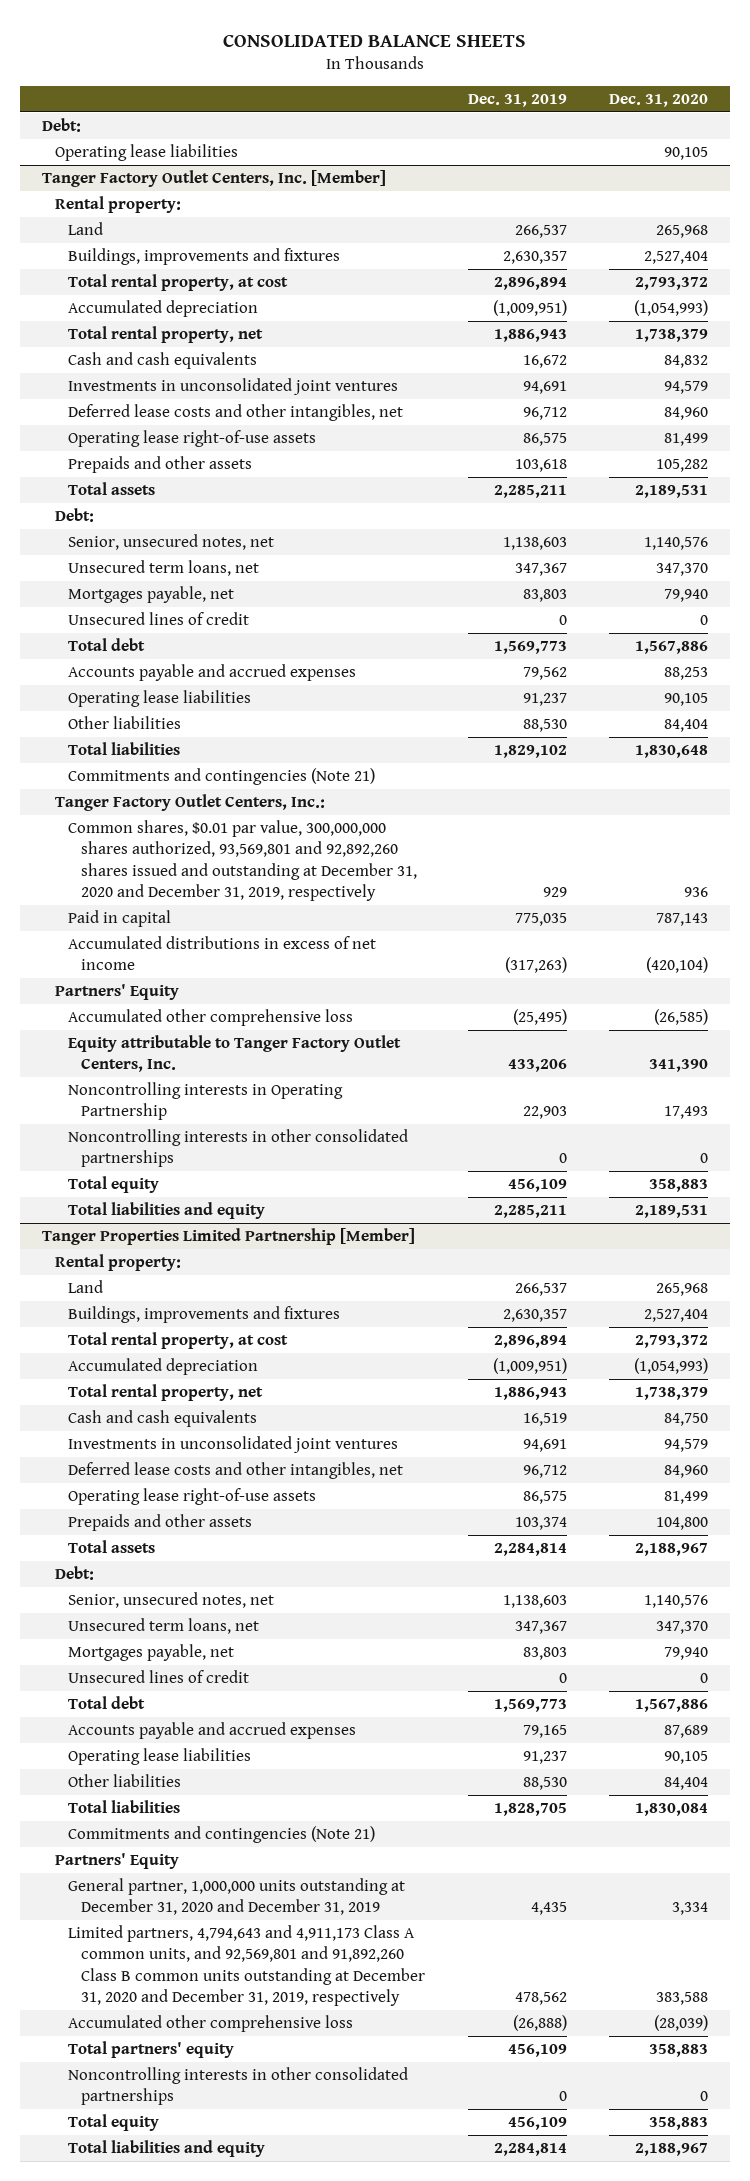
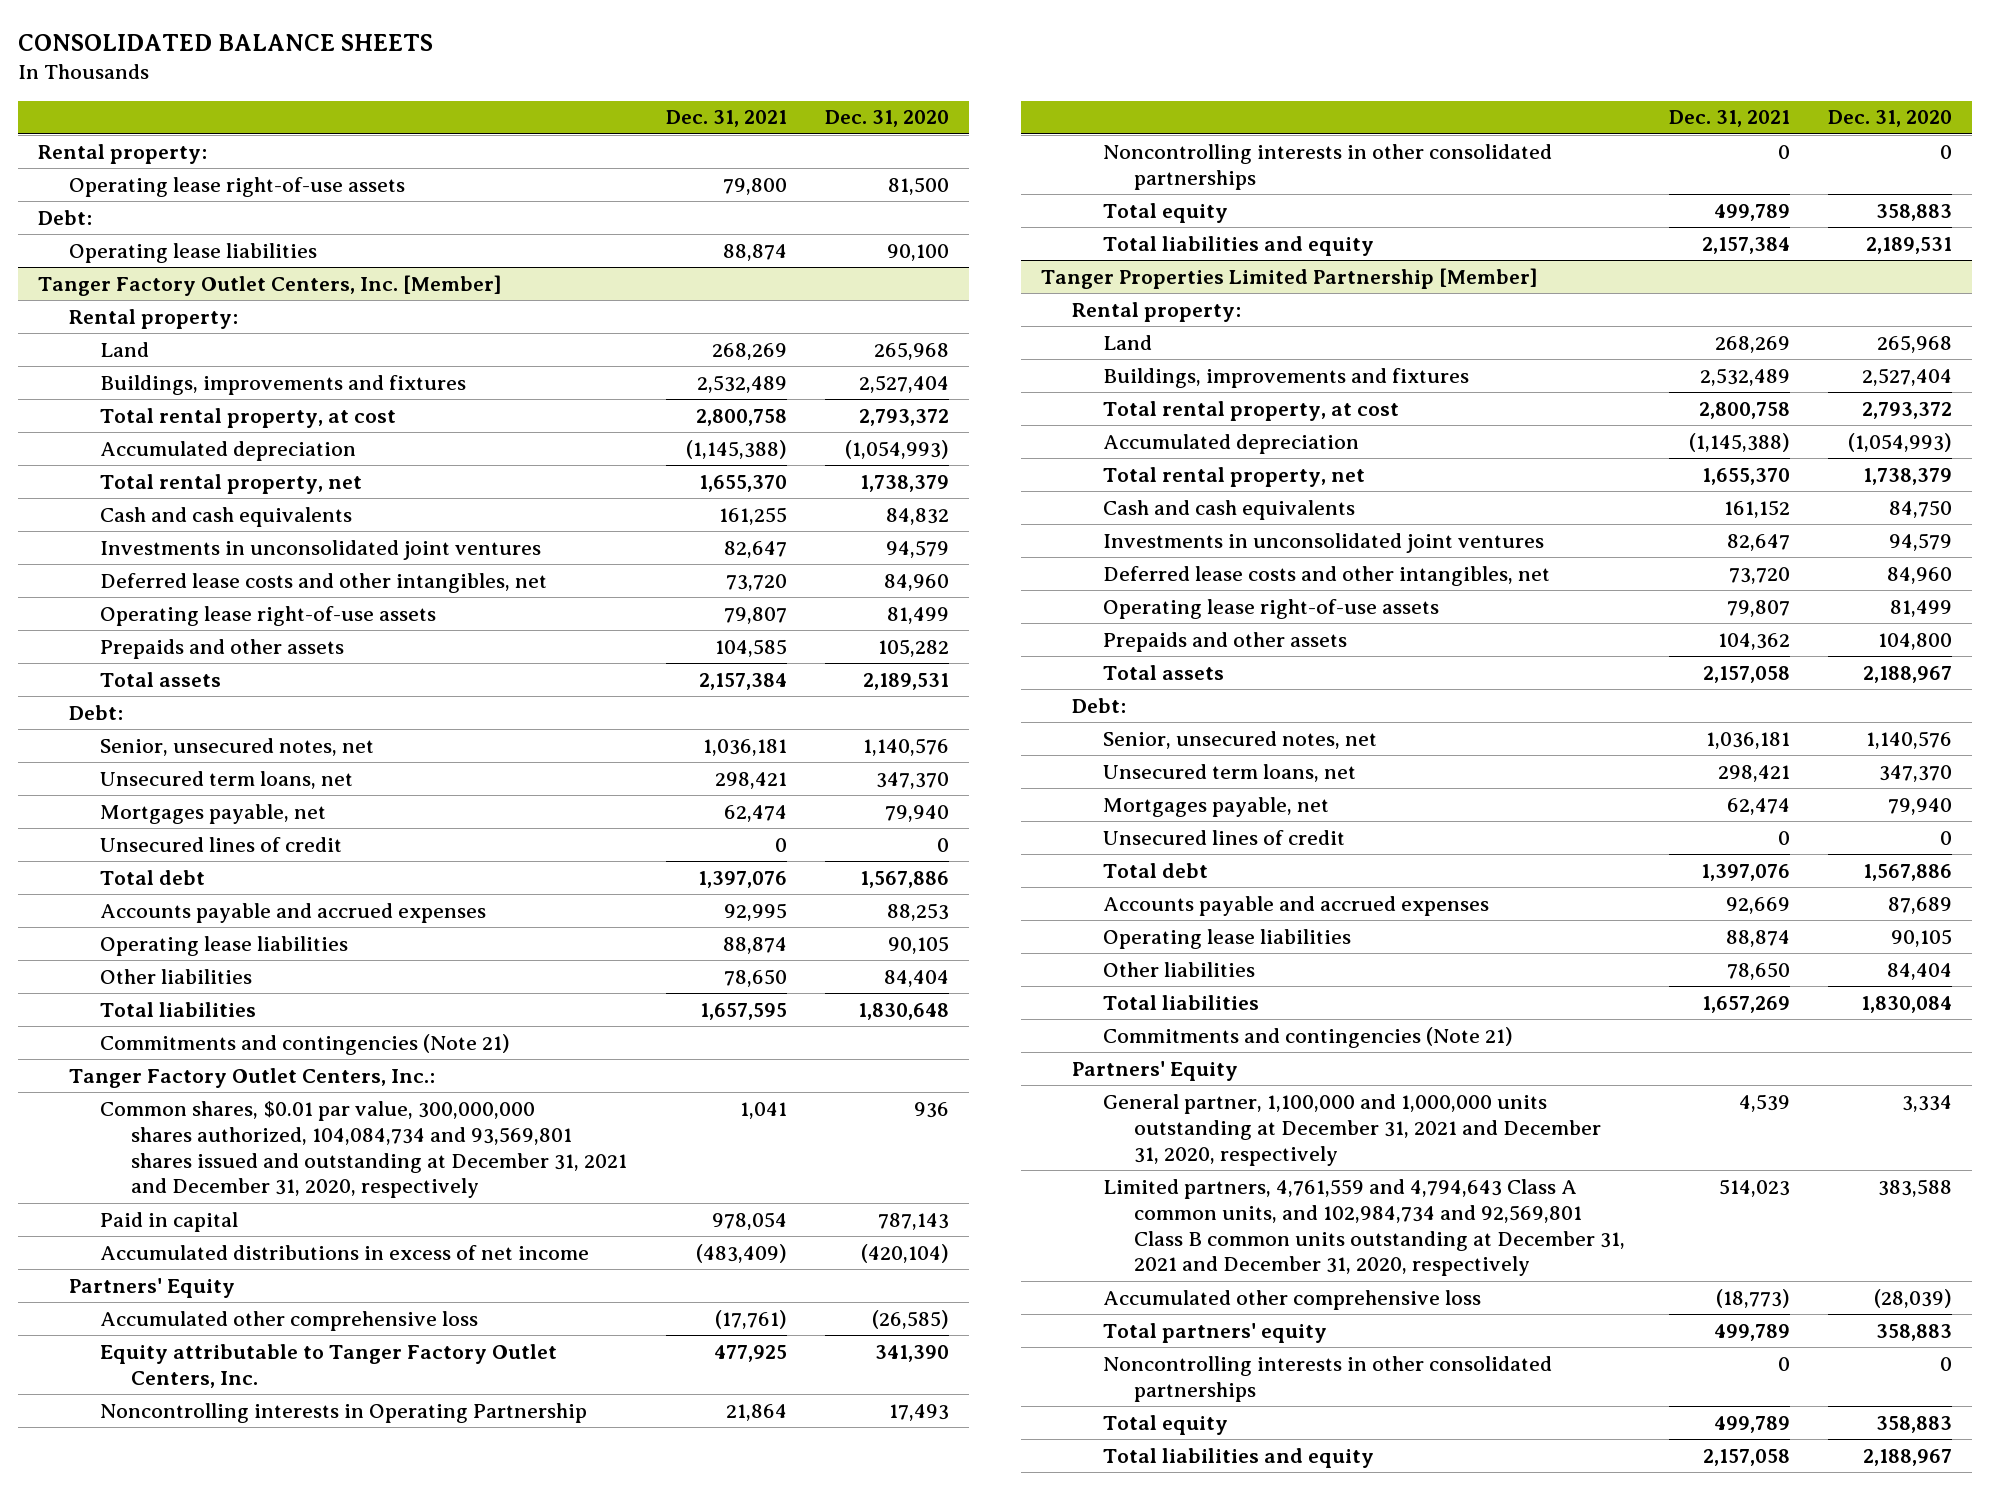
[467,94,567,108] Dec. 31, 2019 -> none
none -> [665,110,787,128] Dec. 31, 2021
none -> [37,143,207,164] Rental property:
none -> [68,176,405,197] Operating lease right-of-use assets
[664,147,709,161] 90,105 -> [887,243,950,261] 90,100
[67,820,417,902] Common shares, $0.01 par value, 300,000,000 shares authorized, 93,569,801 and 92,892,260 shares issued and outstanding at December 31, 2020 and December 31, 2019, respectively -> [100,1100,628,1199] Common shares, $0.01 par value, 300,000,000 shares authorized, 104,084,734 and 93,569,801 shares issued and outstanding at December 31, 2021 and December 31, 2020, respectively
[67,1878,405,1916] General partner, 1,000,000 units outstanding at December 31, 2020 and December 31, 2019 -> [1103,1093,1602,1166] General partner, 1,100,000 and 1,000,000 units outstanding at December 31, 2021 and December 31, 2020, respectively
[67,1925,425,2007] Limited partners, 4,794,643 and 4,911,173 Class A common units, and 92,569,801 and 91,892,260 Class B common units outstanding at December 31, 2020 and December 31, 2019, respectively -> [1103,1178,1626,1277] Limited partners, 4,761,559 and 4,794,643 Class A common units, and 102,984,734 and 92,569,801 Class B common units outstanding at December 31, 2021 and December 31, 2020, respectively

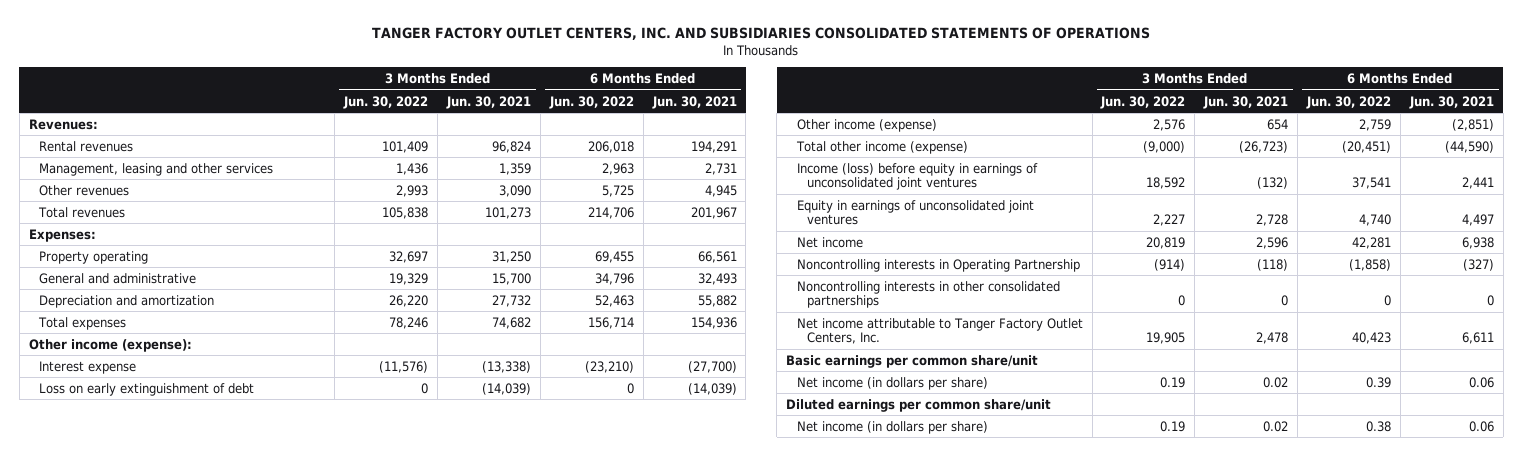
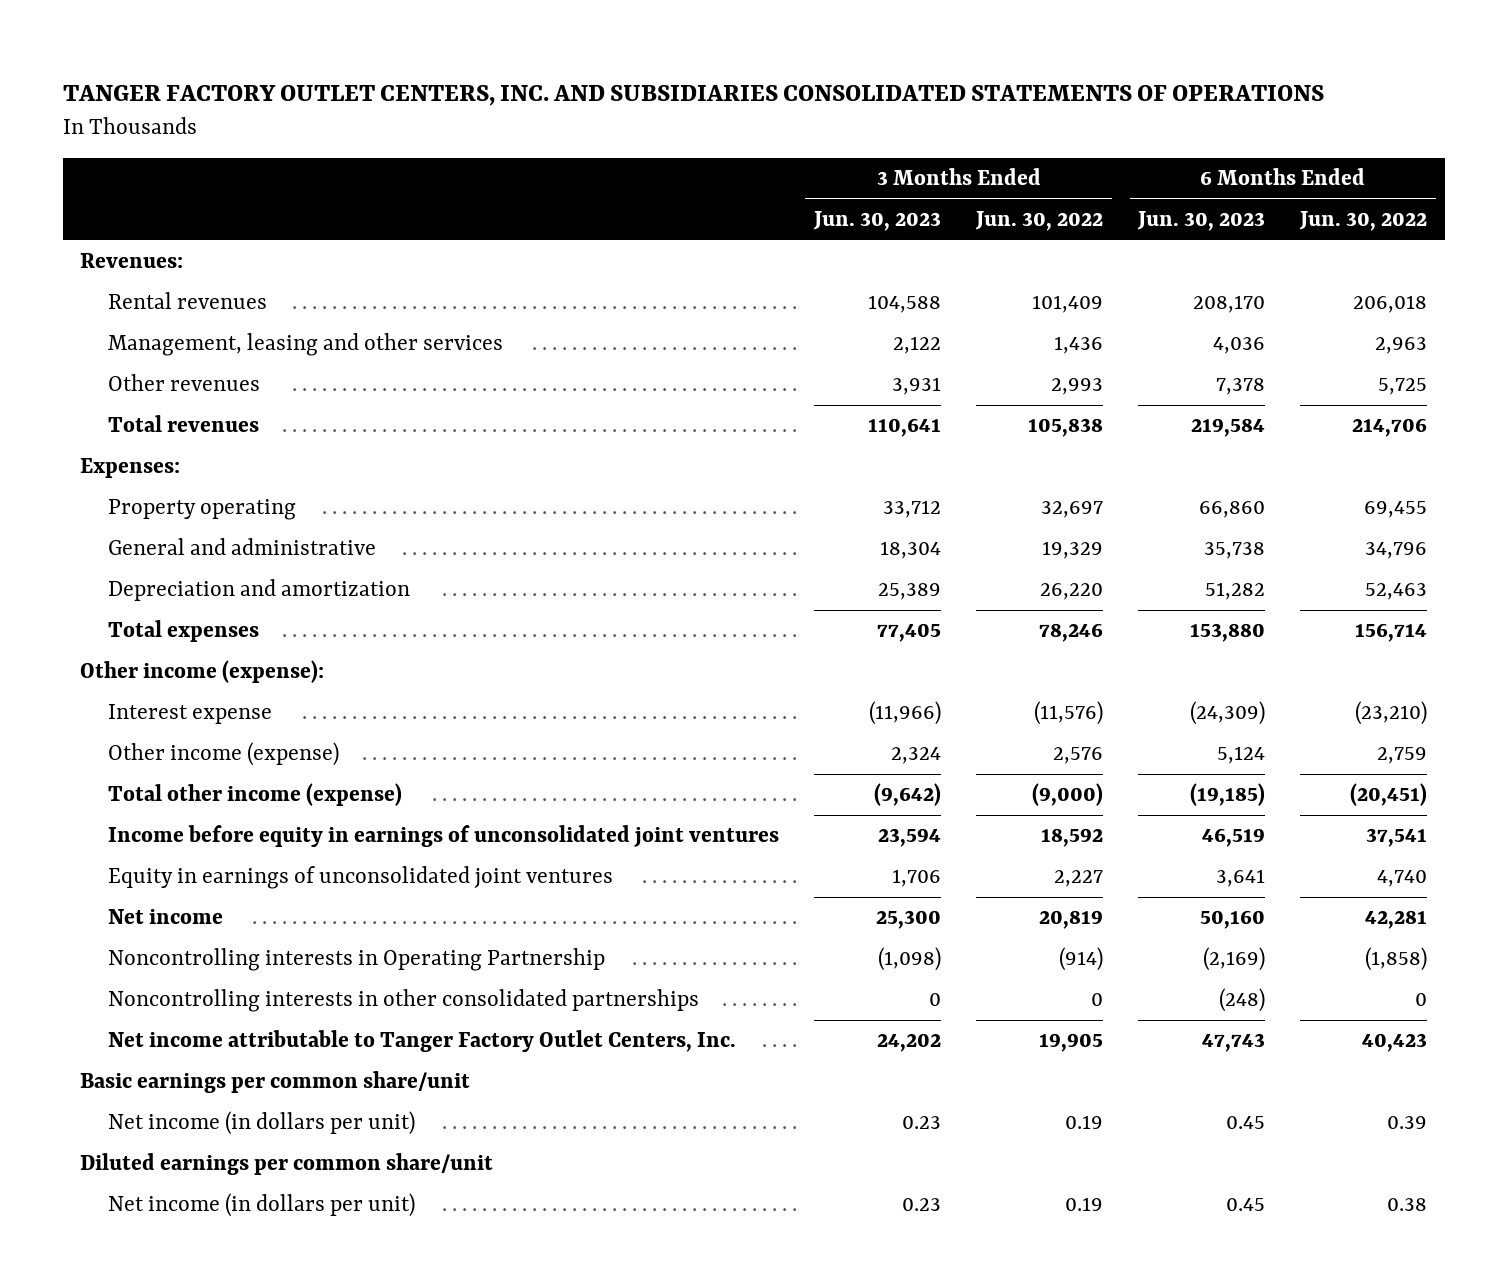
[445,95,531,109] Jun. 30, 2021 -> none
[651,95,737,109] Jun. 30, 2021 -> none
none -> [813,211,942,232] Jun. 30, 2023
none -> [1137,211,1266,232] Jun. 30, 2023
[39,382,255,396] Loss on early extinguishment of debt -> none
[796,162,1038,191] Income (loss) before equity in earnings of unconsolidated joint ventures -> [108,825,780,848] Income before equity in earnings of unconsolidated joint ventures
[796,376,988,390] Net income (in dollars per share) -> [108,1111,416,1136] Net income (in dollars per unit)
[796,420,988,434] Net income (in dollars per share) -> [108,1193,416,1218] Net income (in dollars per unit)

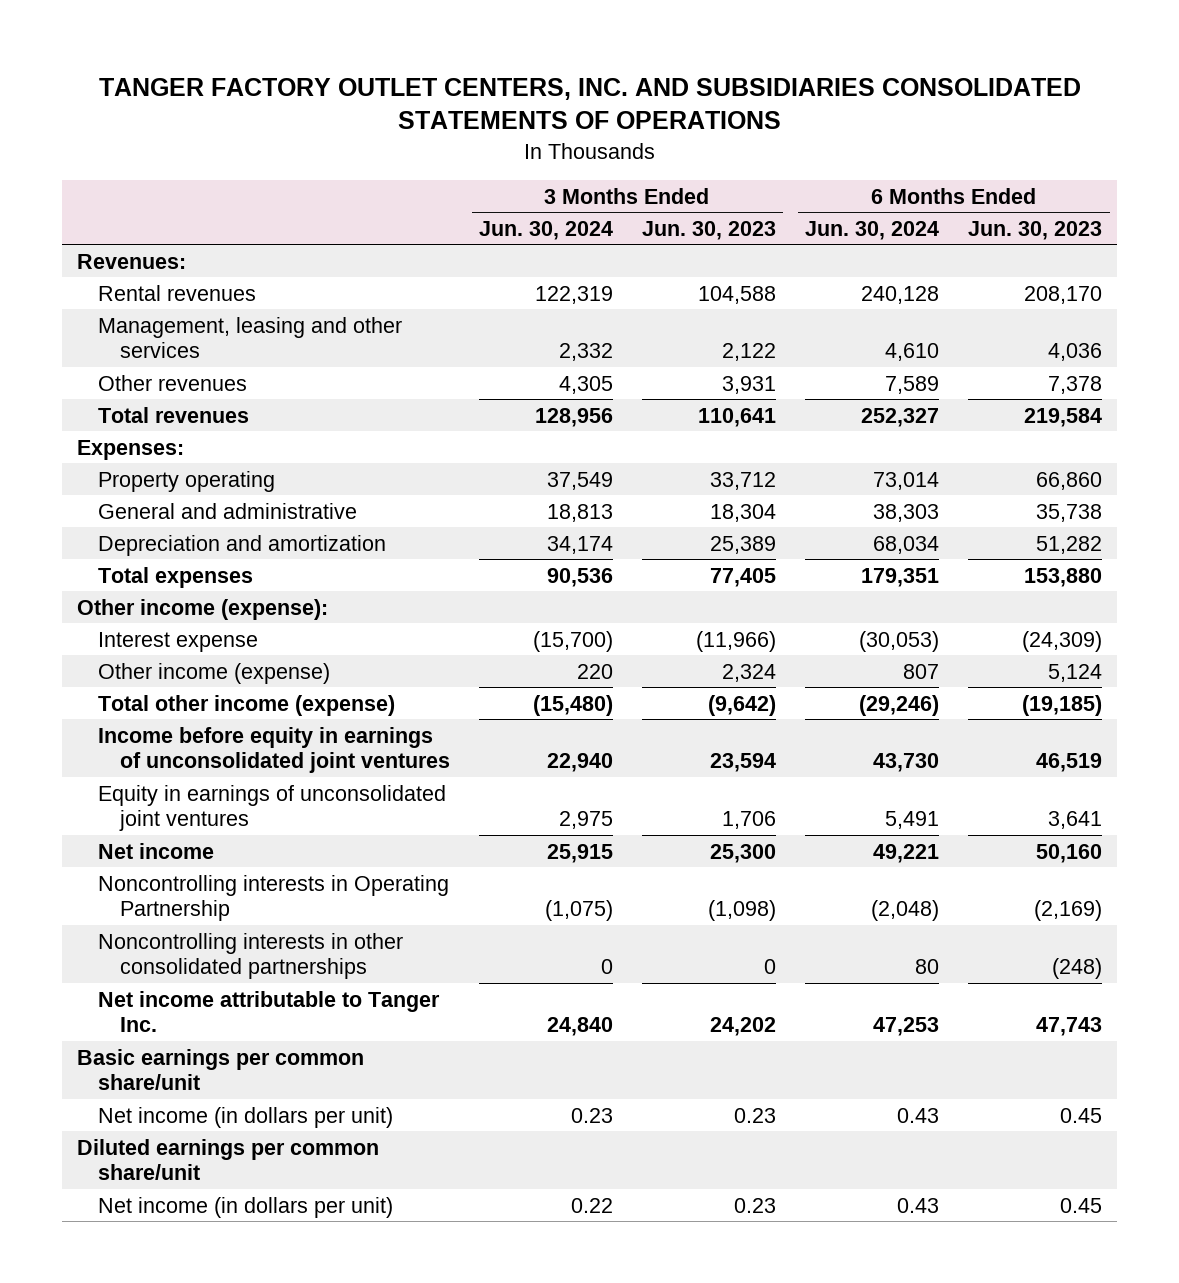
[975,211,1104,232] Jun. 30, 2022 -> none
[1299,211,1428,232] Jun. 30, 2022 -> none
none -> [478,220,613,240] Jun. 30, 2024
none -> [805,220,940,240] Jun. 30, 2024
[108,1030,737,1053] Net income attributable to Tanger Factory Outlet Centers, Inc. -> [98,990,441,1033] Net income attributable to Tanger Inc.

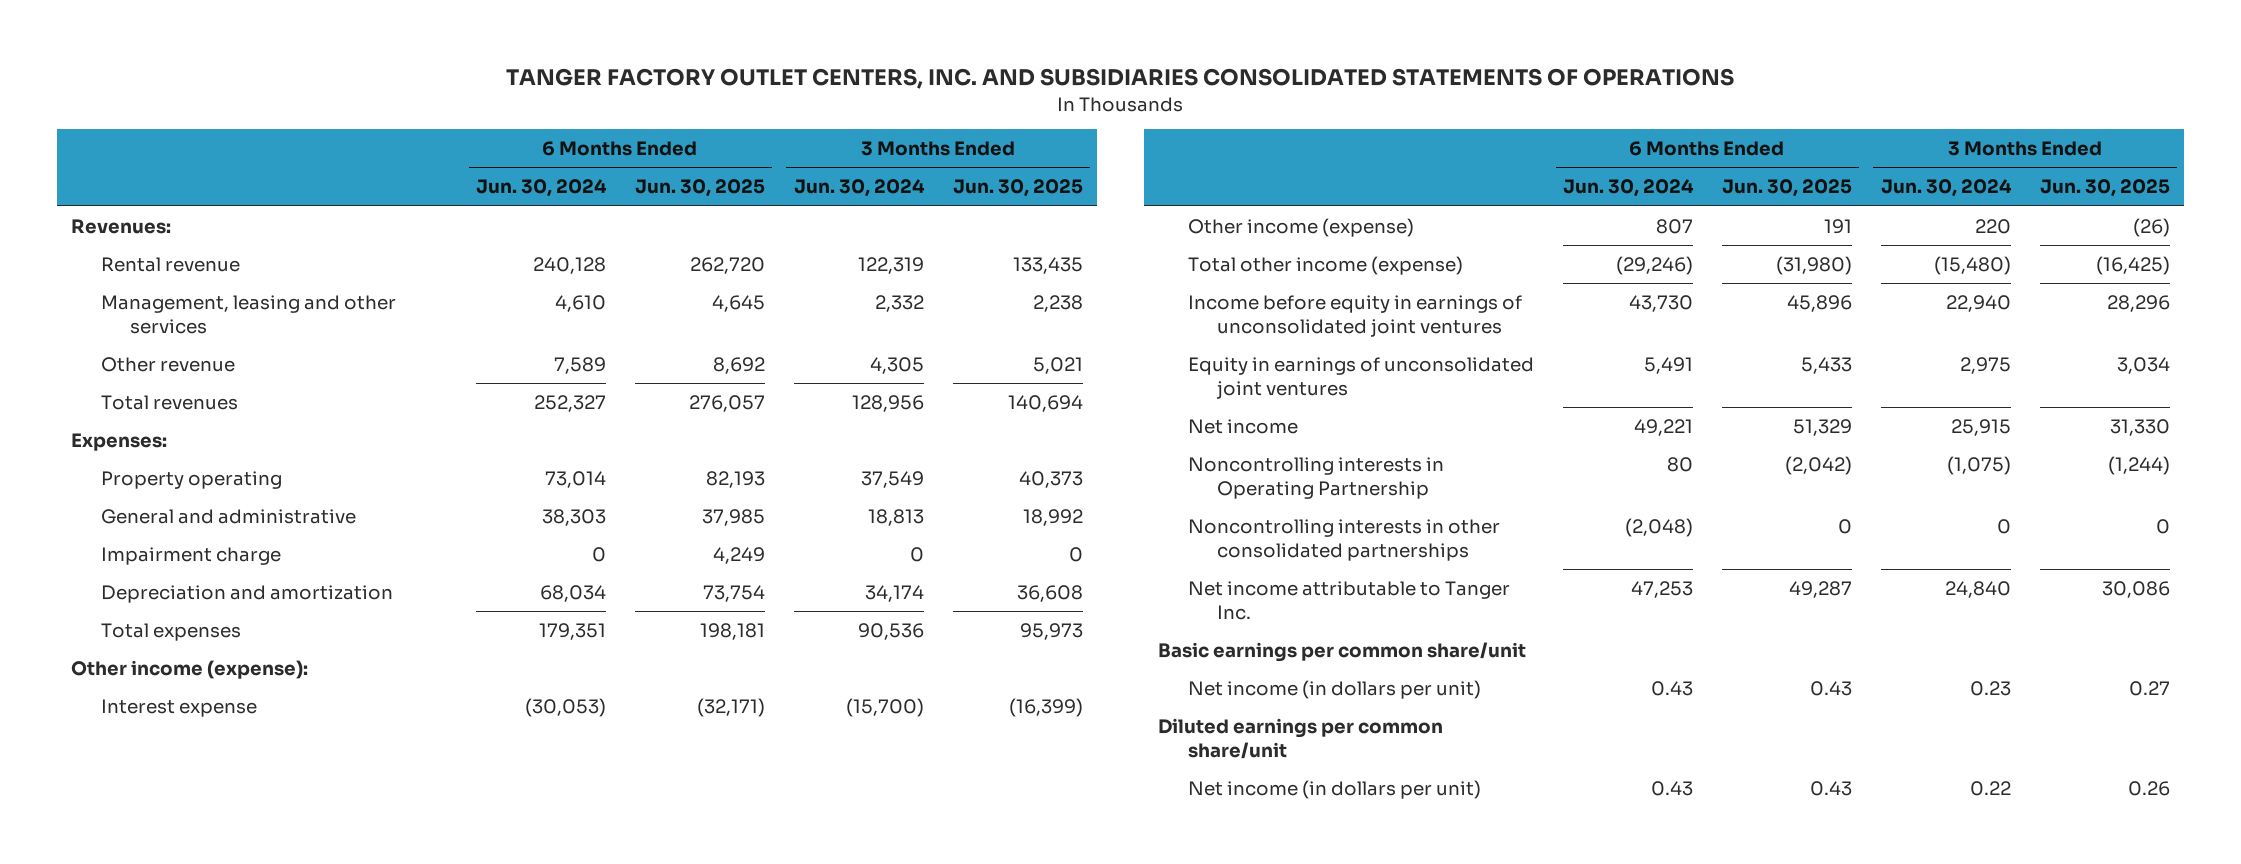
[642,220,777,240] Jun. 30, 2023 -> none
[968,220,1103,240] Jun. 30, 2023 -> none
none -> [634,179,765,198] Jun. 30, 2025
none -> [952,179,1083,198] Jun. 30, 2025
[98,284,257,301] Rental revenues -> [100,256,240,272] Rental revenue
[98,374,248,391] Other revenues -> [100,356,235,372] Other revenue
none -> [100,546,281,565] Impairment charge
[871,900,940,922] (2,048) -> [1666,456,1693,472] 80
[915,959,940,975] 80 -> [1624,517,1693,537] (2,048)

